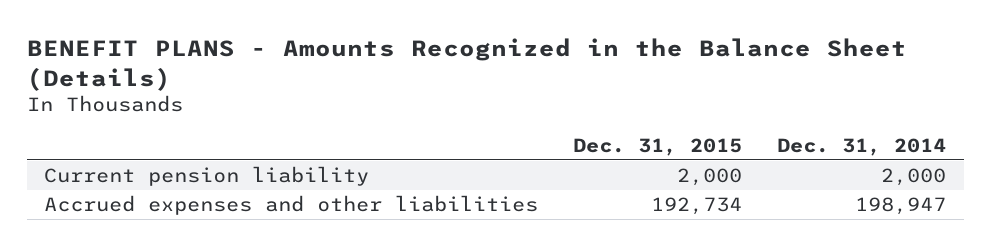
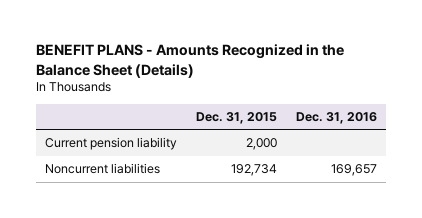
[777,137,947,156] Dec. 31, 2014 -> none
none -> [295,112,377,125] Dec. 31, 2016
[44,195,539,216] Accrued expenses and other liabilities -> [45,163,161,175] Noncurrent liabilities

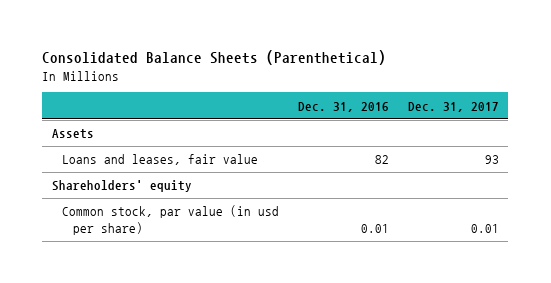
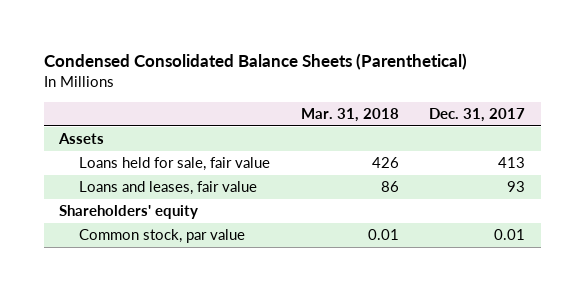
[42,50,387,66] Consolidated Balance Sheets (Parenthetical) -> [44,53,468,71] Condensed Consolidated Balance Sheets (Parenthetical)
[298,101,390,112] Dec. 31, 2016 -> none
none -> [300,107,399,122] Mar. 31, 2018
none -> [79,157,271,172] Loans held for sale, fair value
[62,205,280,235] Common stock, par value (in usd per share) -> [79,229,246,244] Common stock, par value

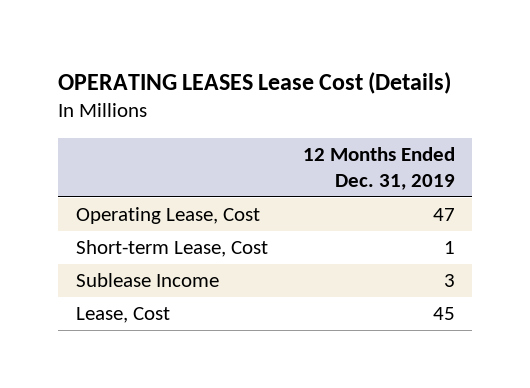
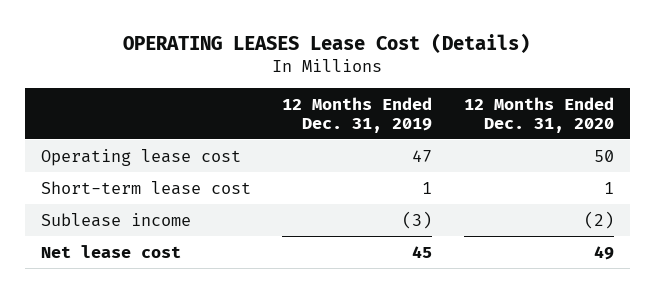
none -> [464,96,615,133] 12 Months Ended Dec. 31, 2020
[75,207,260,225] Operating Lease, Cost -> [40,148,241,166] Operating lease cost
[75,240,268,258] Short-term Lease, Cost -> [40,180,251,195] Short-term lease cost
[75,273,219,288] Sublease Income -> [40,212,191,227] Sublease income
[443,274,455,288] 3 -> [402,210,433,229] (3)
[75,307,170,324] Lease, Cost -> [40,244,181,258] Net lease cost

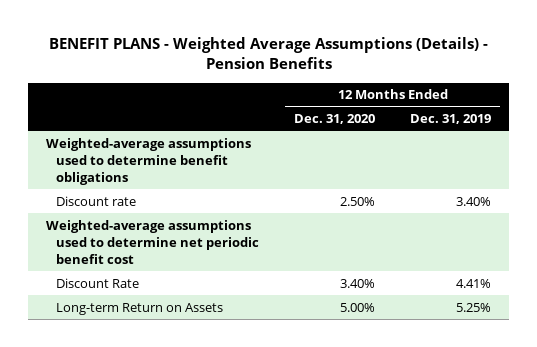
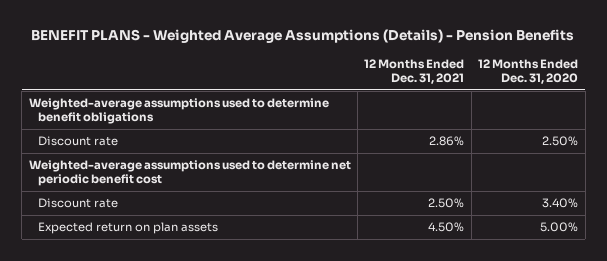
[410,113,492,124] Dec. 31, 2019 -> none
none -> [364,58,465,85] 12 Months Ended Dec. 31, 2021
[55,277,139,288] Discount Rate -> [38,198,119,209] Discount rate
[55,302,223,315] Long-term Return on Assets -> [38,222,219,235] Expected return on plan assets

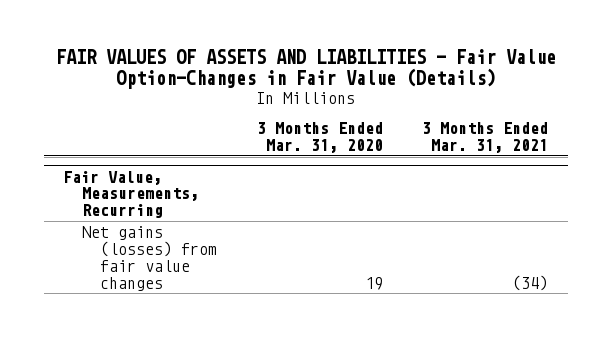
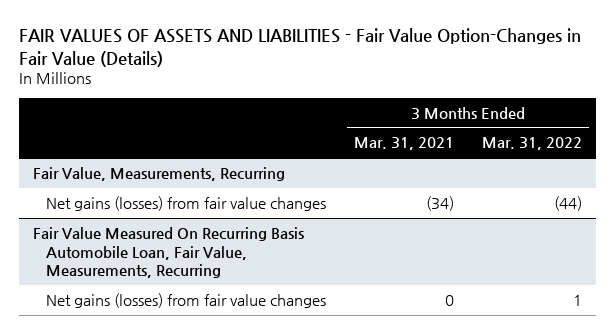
[256,122,383,154] 3 Months Ended Mar. 31, 2020 -> none
none -> [481,137,582,151] Mar. 31, 2022
none -> [32,226,304,279] Fair Value Measured On Recurring Basis Automobile Loan, Fair Value, Measurements, Recurring
none -> [45,292,326,308] Net gains (losses) from fair value changes

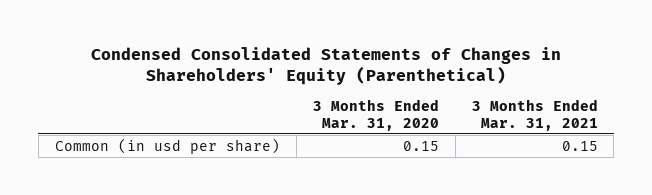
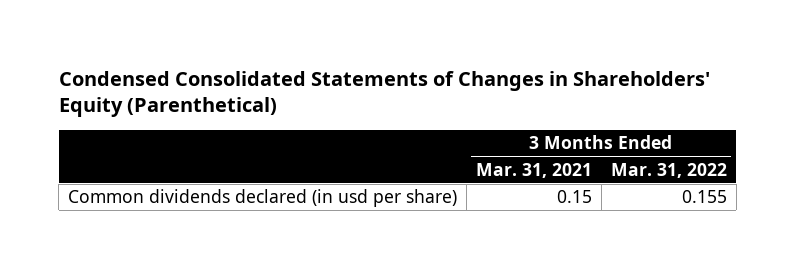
[312,98,439,131] 3 Months Ended Mar. 31, 2020 -> none
none -> [610,162,727,178] Mar. 31, 2022
[54,137,280,154] Common (in usd per share) -> [68,189,458,208] Common dividends declared (in usd per share)

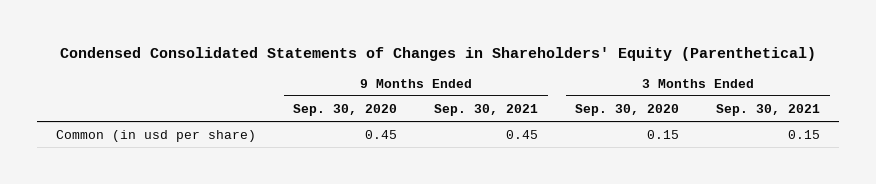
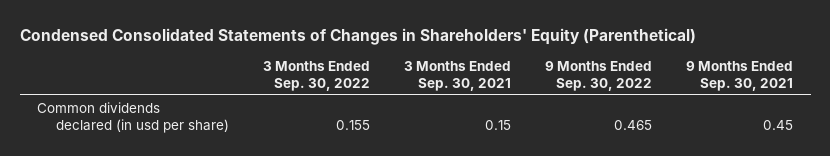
[293,103,398,116] Sep. 30, 2020 -> none
[575,103,680,116] Sep. 30, 2020 -> none
none -> [263,61,371,91] 3 Months Ended Sep. 30, 2022
none -> [545,61,653,91] 9 Months Ended Sep. 30, 2022
[55,129,256,142] Common (in usd per share) -> [36,101,230,133] Common dividends declared (in usd per share)

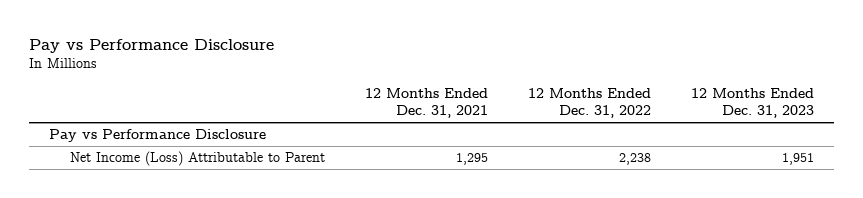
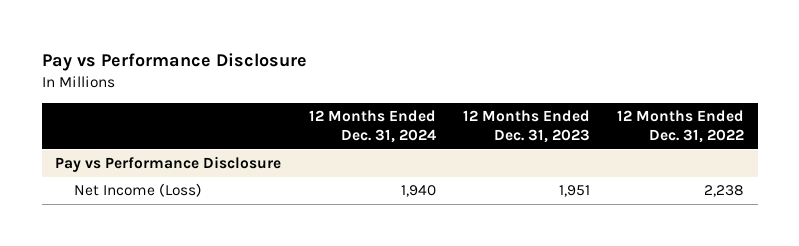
[365,88,489,119] 12 Months Ended Dec. 31, 2021 -> none
none -> [308,110,436,144] 12 Months Ended Dec. 31, 2024
[70,151,326,167] Net Income (Loss) Attributable to Parent -> [74,183,203,198] Net Income (Loss)

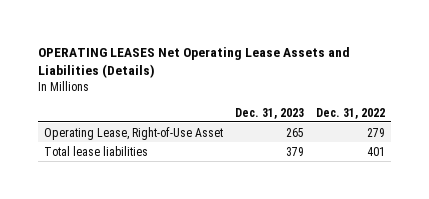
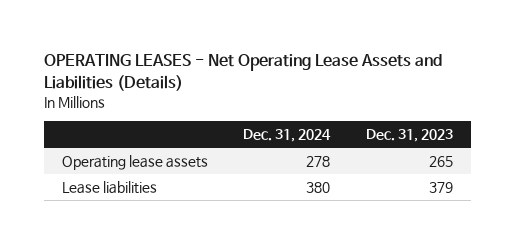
[38,46,351,79] OPERATING LEASES Net Operating Lease Assets and Liabilities (Details) -> [44,53,443,91] OPERATING LEASES - Net Operating Lease Assets and Liabilities (Details)
[316,107,386,119] Dec. 31, 2022 -> none
none -> [243,129,332,143] Dec. 31, 2024
[44,126,224,140] Operating Lease, Right-of-Use Asset -> [61,155,208,171] Operating lease assets
[44,145,149,156] Total lease liabilities -> [61,181,157,195] Lease liabilities

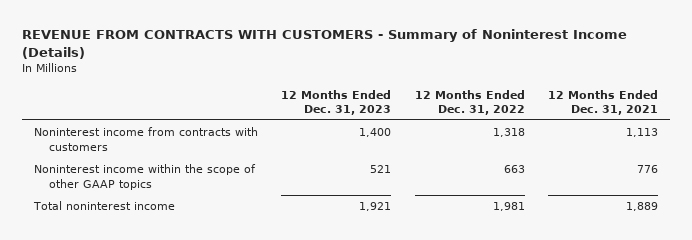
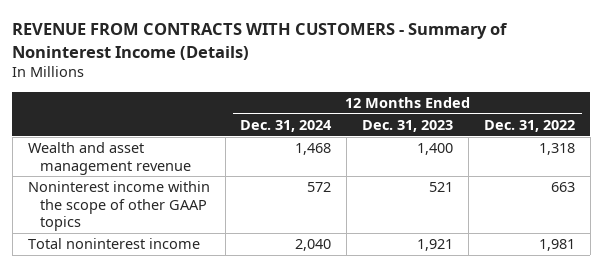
[548,89,659,115] 12 Months Ended Dec. 31, 2021 -> none
none -> [240,119,333,132] Dec. 31, 2024
[33,127,258,151] Noninterest income from contracts with customers -> [27,142,191,175] Wealth and asset management revenue

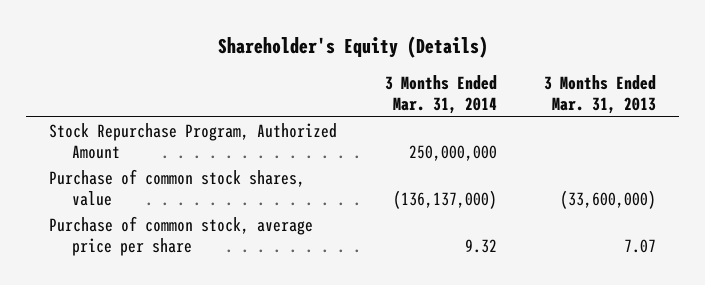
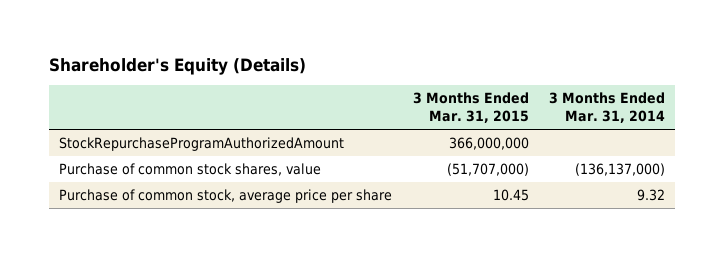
[543,75,656,114] 3 Months Ended Mar. 31, 2013 -> none
none -> [412,92,529,124] 3 Months Ended Mar. 31, 2015
[49,123,338,159] Stock Repurchase Program, Authorized Amount -> none
none -> [59,137,345,152] StockRepurchaseProgramAuthorizedAmount

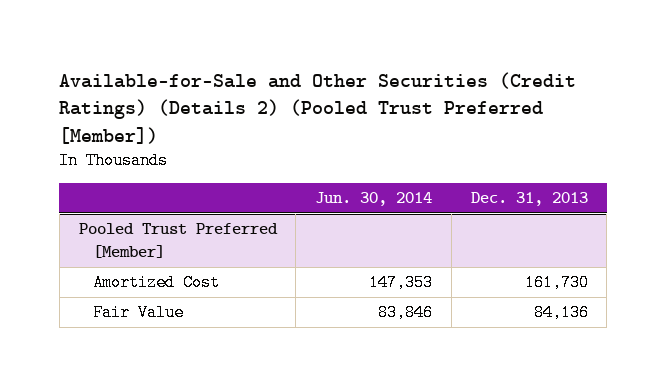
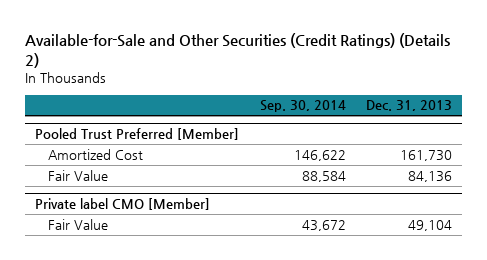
[59,71,577,144] Available-for-Sale and Other Securities (Credit Ratings) (Details 2) (Pooled Trust Preferred [Member]) -> [24,32,450,68] Available-for-Sale and Other Securities (Credit Ratings) (Details 2)
[315,192,433,207] Jun. 30, 2014 -> none
none -> [259,100,346,113] Sep. 30, 2014
none -> [35,198,211,211] Private label CMO [Member]
none -> [47,218,108,230] Fair Value

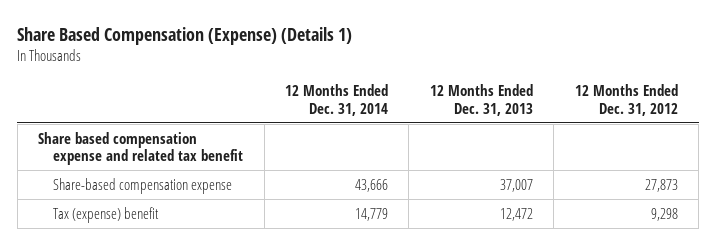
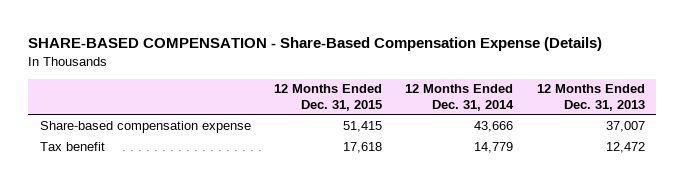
[17,26,353,45] Share Based Compensation (Expense) (Details 1) -> [27,37,602,52] SHARE-BASED COMPENSATION - Share-Based Compensation Expense (Details)
[574,84,678,116] 12 Months Ended Dec. 31, 2012 -> none
none -> [273,84,382,111] 12 Months Ended Dec. 31, 2015
[38,131,244,166] Share based compensation expense and related tax benefit -> none
[53,206,160,223] Tax (expense) benefit -> [39,141,105,151] Tax benefit

